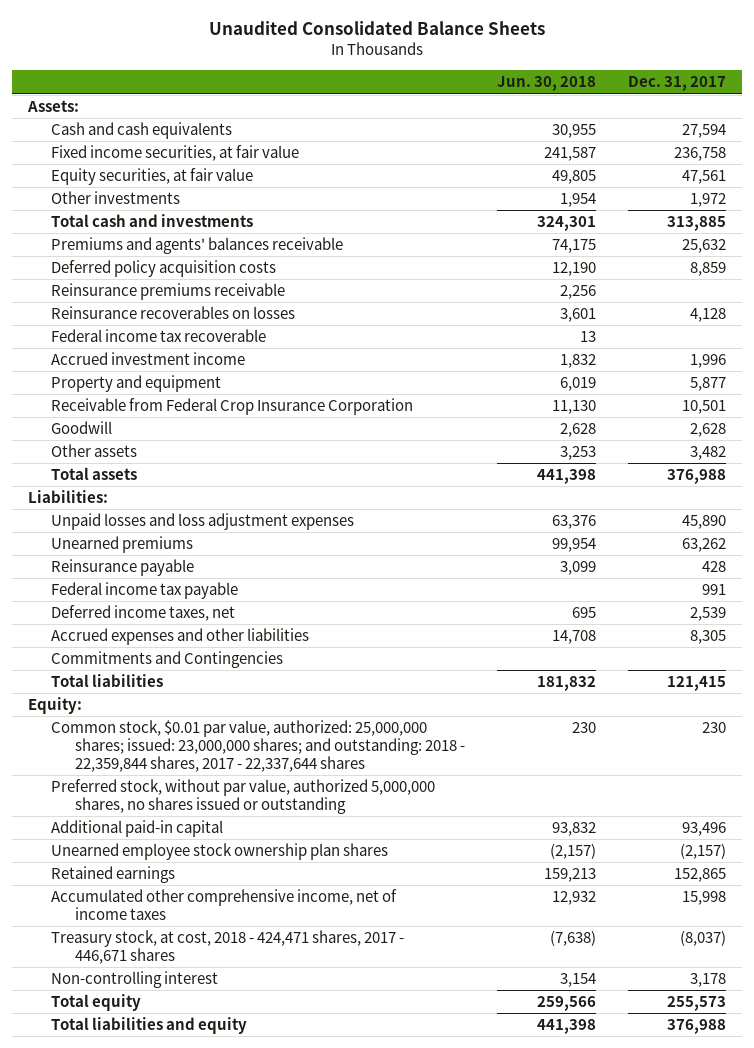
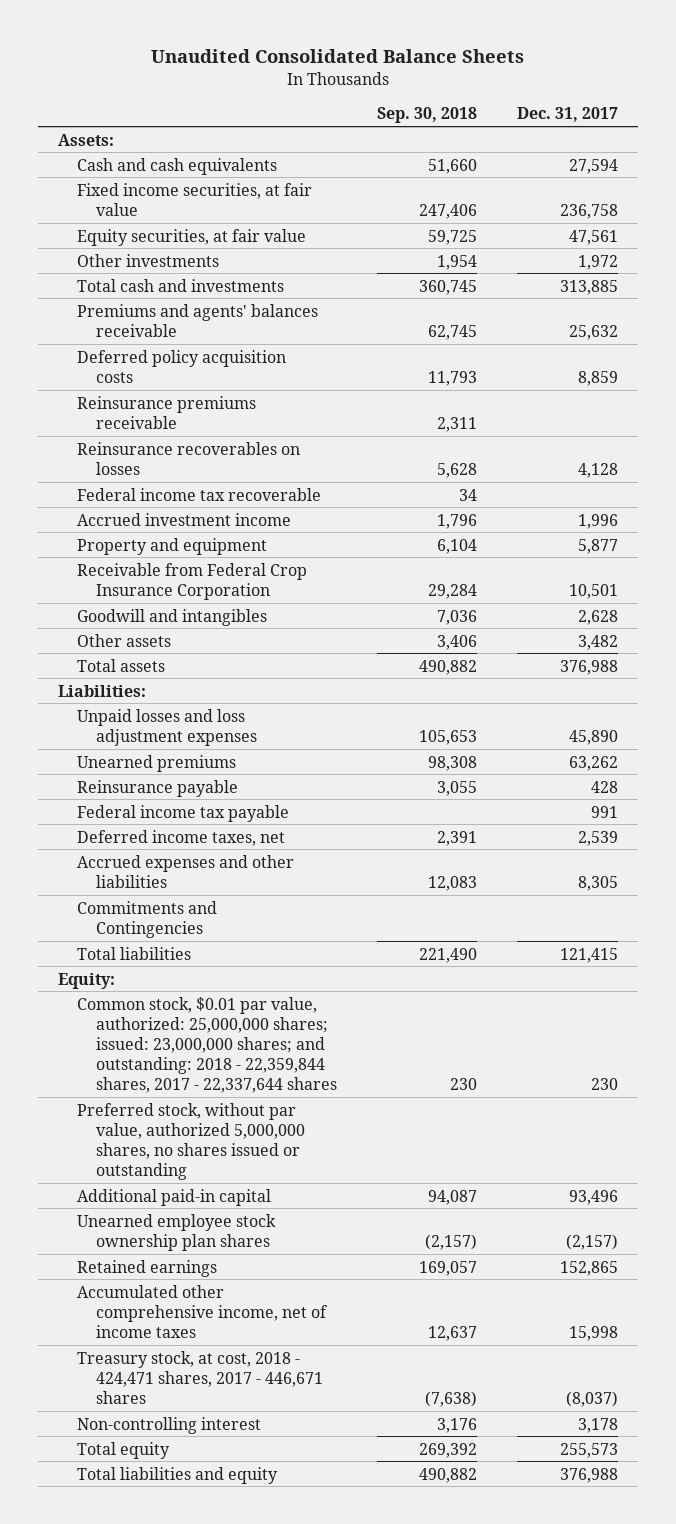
[496,76,596,92] Jun. 30, 2018 -> none
none -> [376,107,477,124] Sep. 30, 2018
[51,421,113,435] Goodwill -> [76,608,267,626] Goodwill and intangibles

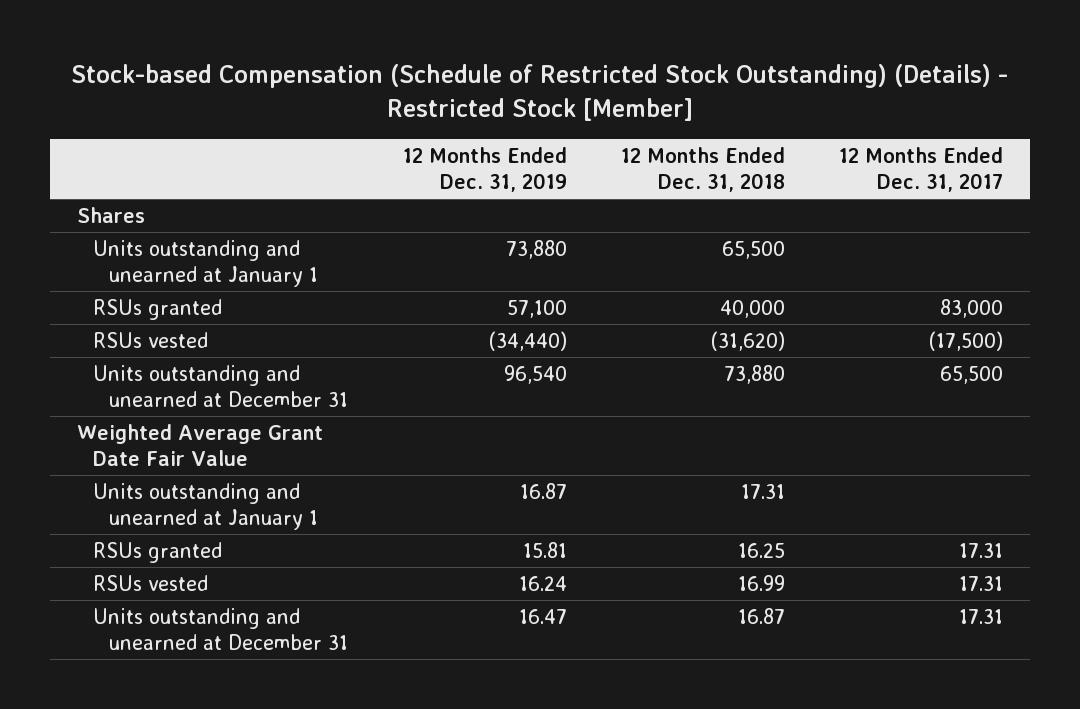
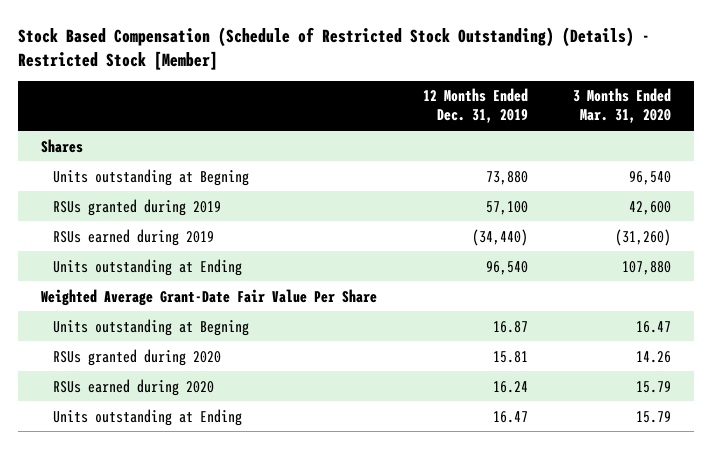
[71,64,1009,122] Stock-based Compensation (Schedule of Restricted Stock Outstanding) (Details) - Restricted Stock [Member] -> [18,26,651,70] Stock Based Compensation (Schedule of Restricted Stock Outstanding) (Details) - Restricted Stock [Member]
[620,146,785,192] 12 Months Ended Dec. 31, 2018 -> none
[839,146,1004,192] 12 Months Ended Dec. 31, 2017 -> none
none -> [573,88,672,124] 3 Months Ended Mar. 31, 2020
[93,240,319,287] Units outstanding and unearned at January 1 -> [53,168,250,186] Units outstanding at Begning
[93,299,223,321] RSUs granted -> [53,198,222,216] RSUs granted during 2019
[93,332,209,349] RSUs vested -> [53,228,215,246] RSUs earned during 2019
[93,365,349,407] Units outstanding and unearned at December 31 -> [53,258,243,276] Units outstanding at Ending
[76,424,323,466] Weighted Average Grant Date Fair Value -> [41,288,378,306] Weighted Average Grant-Date Fair Value Per Share
[93,483,319,530] Units outstanding and unearned at January 1 -> [53,318,250,336] Units outstanding at Begning
[93,542,223,564] RSUs granted -> [53,348,222,366] RSUs granted during 2020
[93,575,209,592] RSUs vested -> [53,378,215,396] RSUs earned during 2020
[93,608,349,650] Units outstanding and unearned at December 31 -> [53,408,243,426] Units outstanding at Ending

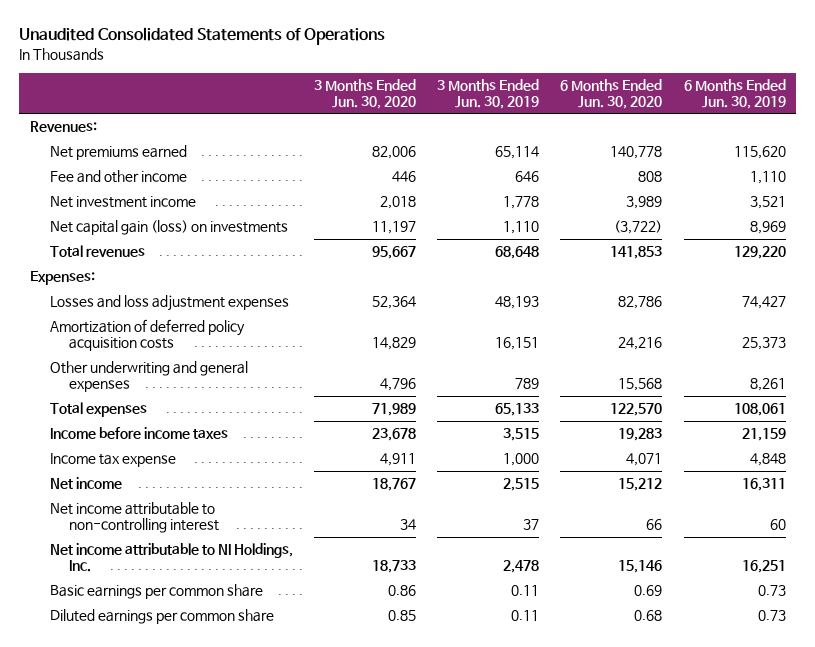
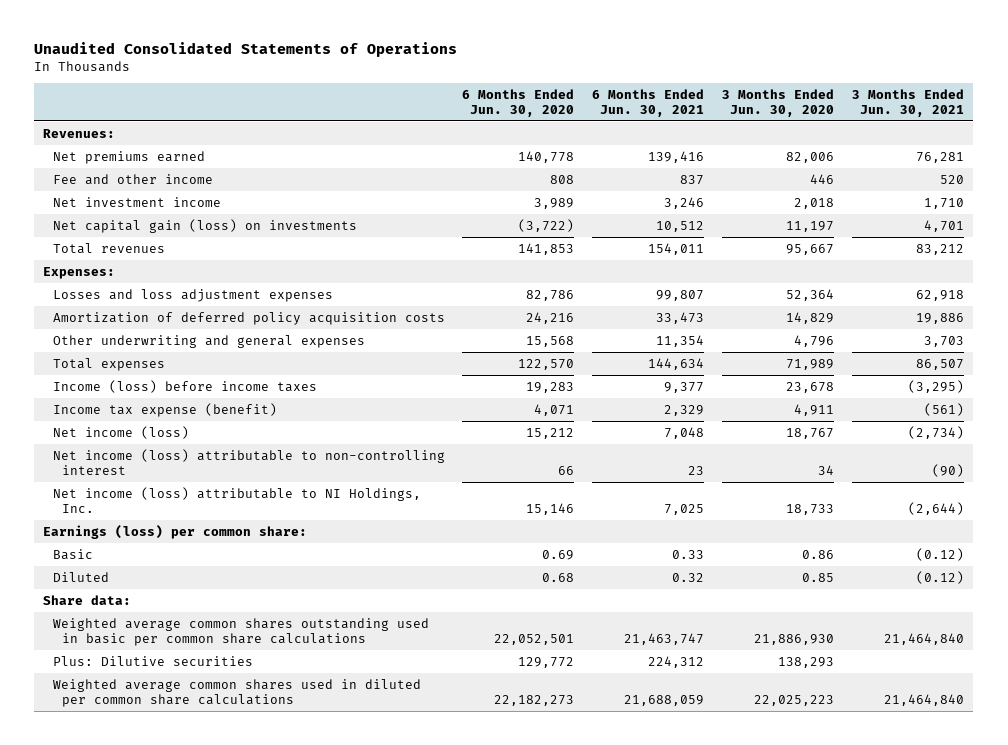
[437,78,540,109] 3 Months Ended Jun. 30, 2019 -> none
[683,78,786,109] 6 Months Ended Jun. 30, 2019 -> none
none -> [592,88,705,117] 6 Months Ended Jun. 30, 2021
none -> [852,88,965,117] 3 Months Ended Jun. 30, 2021
[49,427,228,440] Income before income taxes -> [52,379,317,393] Income (loss) before income taxes
[49,453,176,468] Income tax expense -> [52,402,277,417] Income tax expense (benefit)
[49,477,122,490] Net income -> [52,425,189,439] Net income (loss)
[49,502,220,534] Net income attributable to non-controlling interest -> [52,448,445,475] Net income (loss) attributable to non-controlling interest
[49,543,293,573] Net income attributable to NI Holdings, Inc. -> [52,486,421,513] Net income (loss) attributable to NI Holdings, Inc.
none -> [43,524,308,539] Earnings (loss) per common share:
[49,584,263,600] Basic earnings per common share -> [52,548,93,560] Basic
[49,609,274,625] Diluted earnings per common share -> [52,571,109,582] Diluted
none -> [43,594,132,605] Share data:
none -> [52,617,429,646] Weighted average common shares outstanding used in basic per common share calculations
none -> [52,655,253,666] Plus: Dilutive securities
none -> [52,678,421,707] Weighted average common shares used in diluted per common share calculations

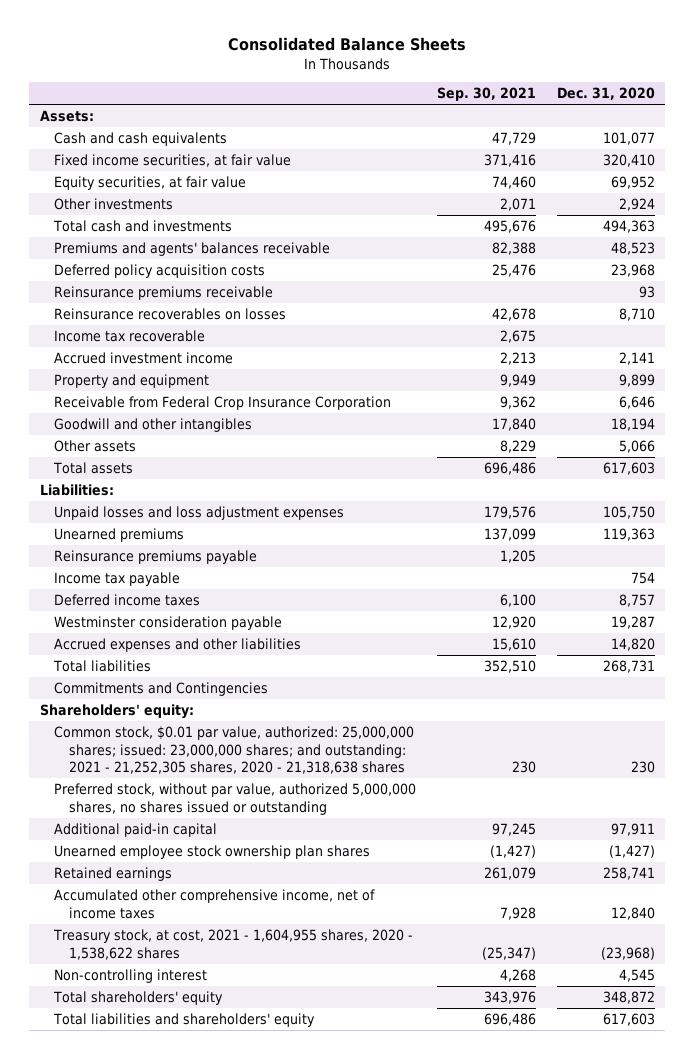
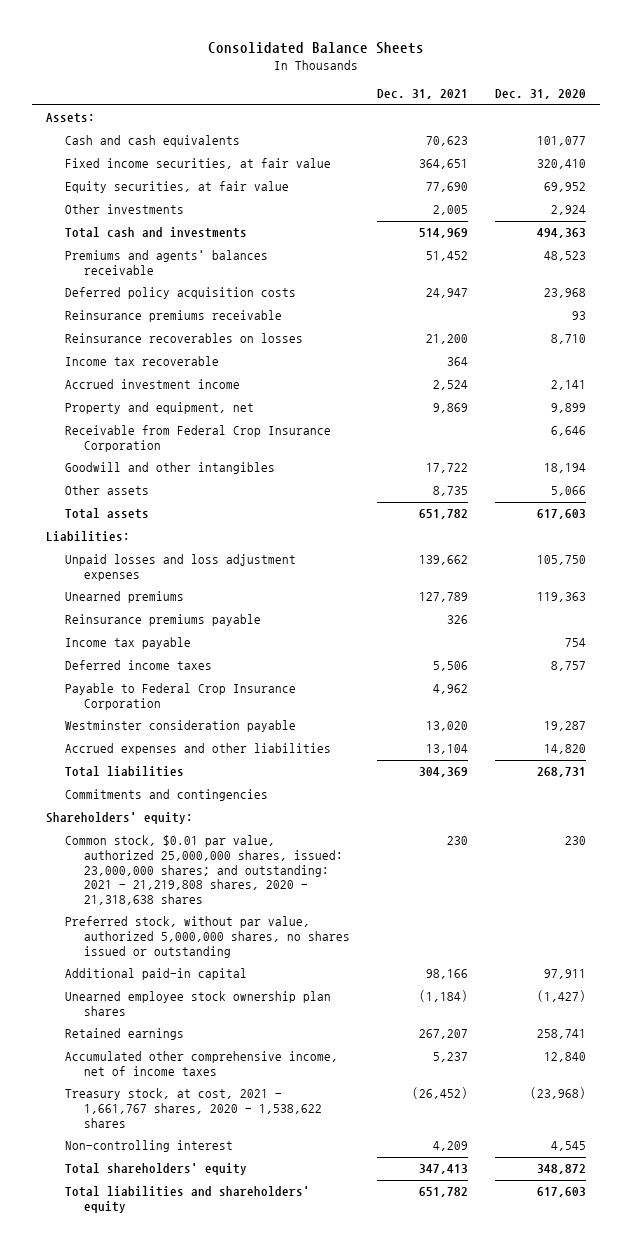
[437,87,537,102] Sep. 30, 2021 -> none
none -> [376,89,468,100] Dec. 31, 2021
[54,374,210,389] Property and equipment -> [64,402,254,415] Property and equipment, net
none -> [64,683,296,711] Payable to Federal Crop Insurance Corporation
[54,682,269,697] Commitments and Contingencies -> [64,789,268,802] Commitments and contingencies
[54,726,415,774] Common stock, $0.01 par value, authorized: 25,000,000 shares; issued: 23,000,000 shares; and outstanding: 2021 - 21,252,305 shares, 2020 - 21,318,638 shares -> [64,835,343,906] Common stock, $0.01 par value, authorized 25,000,000 shares, issued: 23,000,000 shares; and outstanding: 2021 - 21,219,808 shares, 2020 - 21,318,638 shares
[53,929,414,960] Treasury stock, at cost, 2021 - 1,604,955 shares, 2020 - 1,538,622 shares -> [64,1088,322,1128] Treasury stock, at cost, 2021 - 1,661,767 shares, 2020 - 1,538,622 shares

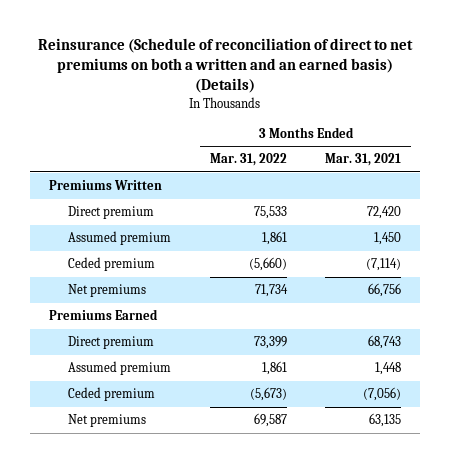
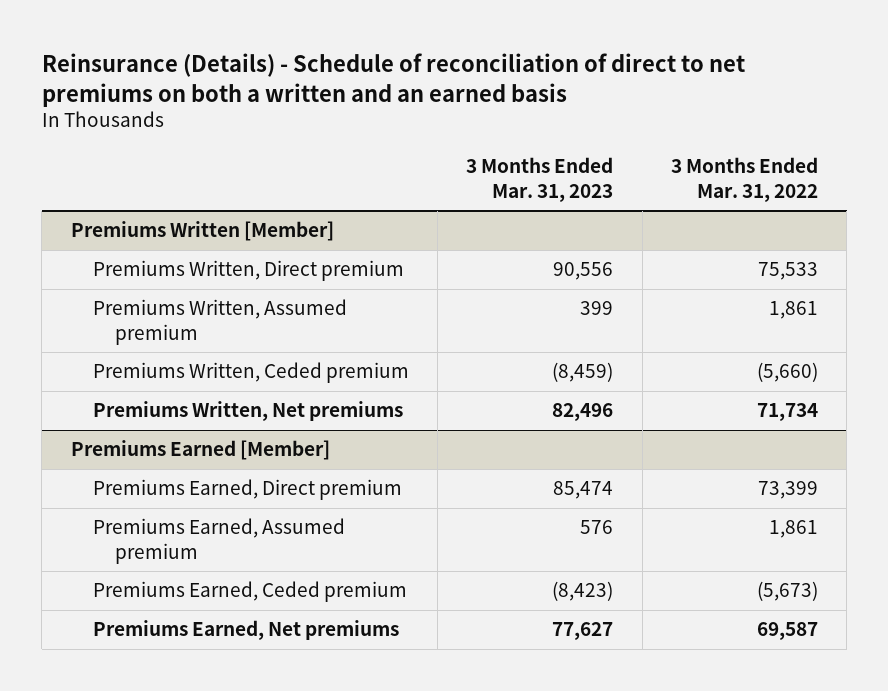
[38,38,414,94] Reinsurance (Schedule of reconciliation of direct to net premiums on both a written and an earned basis) (Details) -> [41,52,745,107] Reinsurance (Details) - Schedule of reconciliation of direct to net premiums on both a written and an earned basis
[325,153,402,167] Mar. 31, 2021 -> none
none -> [466,157,614,202] 3 Months Ended Mar. 31, 2023
[49,180,163,191] Premiums Written -> none
[49,309,159,321] Premiums Earned -> none
none -> [70,221,334,242] Premiums Written [Member]
[68,206,155,220] Direct premium -> [92,260,404,282] Premiums Written, Direct premium
[68,231,172,246] Assumed premium -> [92,299,347,346] Premiums Written, Assumed premium
[68,257,156,272] Ceded premium -> [92,362,409,384] Premiums Written, Ceded premium
[68,284,147,298] Net premiums -> [92,401,403,422] Premiums Written, Net premiums
none -> [70,440,330,461] Premiums Earned [Member]
[68,336,155,350] Direct premium -> [92,479,402,501] Premiums Earned, Direct premium
[68,361,172,376] Assumed premium -> [92,518,345,565] Premiums Earned, Assumed premium
[68,387,156,402] Ceded premium -> [92,581,407,603] Premiums Earned, Ceded premium
[68,414,147,428] Net premiums -> [92,620,399,641] Premiums Earned, Net premiums

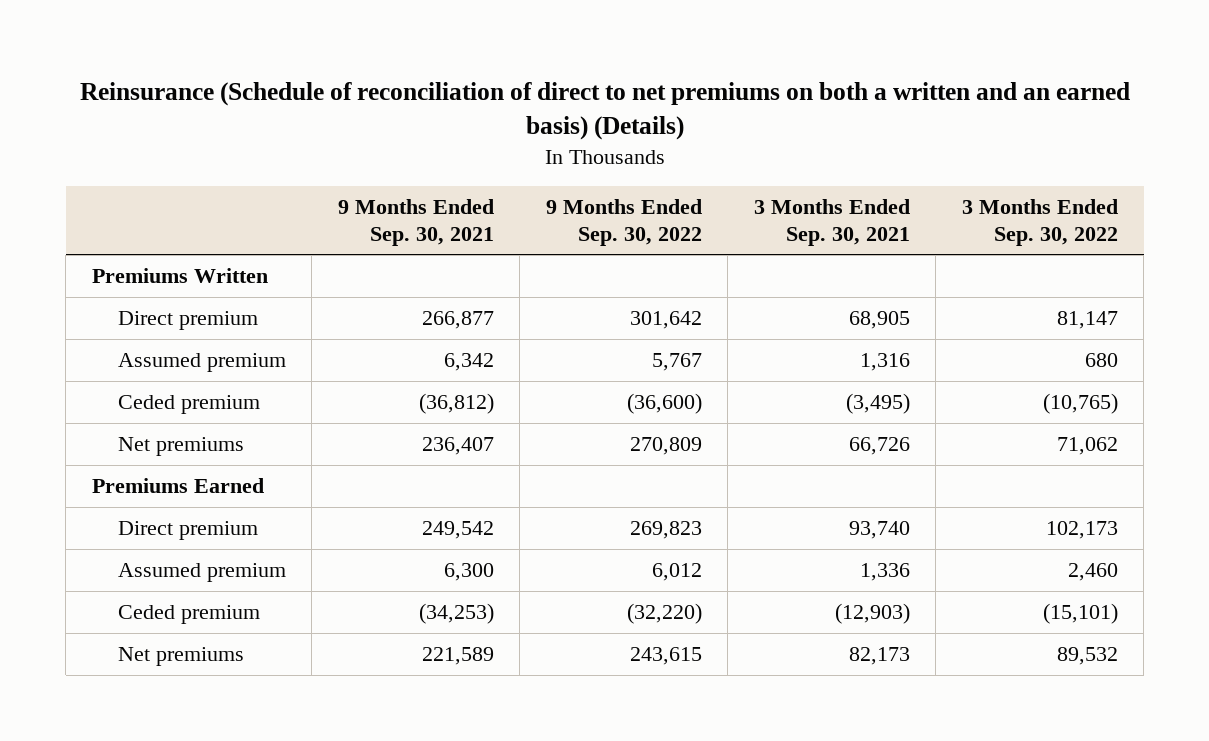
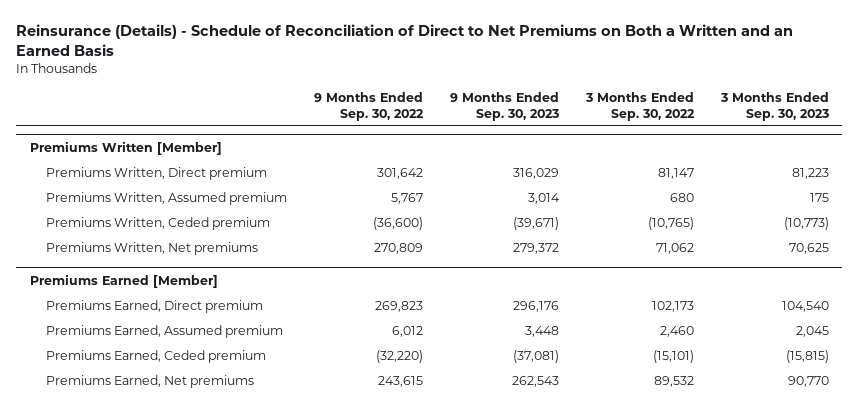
[79,82,1130,141] Reinsurance (Schedule of reconciliation of direct to net premiums on both a written and an earned basis) (Details) -> [16,24,794,56] Reinsurance (Details) - Schedule of Reconciliation of Direct to Net Premiums on Both a Written and an Earned Basis
[337,199,494,246] 9 Months Ended Sep. 30, 2021 -> none
[753,199,910,246] 3 Months Ended Sep. 30, 2021 -> none
none -> [449,92,559,121] 9 Months Ended Sep. 30, 2023
none -> [719,92,829,121] 3 Months Ended Sep. 30, 2023
[91,268,268,284] Premiums Written -> none
[91,478,264,494] Premiums Earned -> none
none -> [29,140,222,155] Premiums Written [Member]
[117,311,258,331] Direct premium -> [46,166,268,180] Premiums Written, Direct premium
[117,353,286,373] Assumed premium -> [46,191,288,205] Premiums Written, Assumed premium
[117,395,260,415] Ceded premium -> [46,216,271,230] Premiums Written, Ceded premium
[117,437,244,457] Net premiums -> [46,241,259,255] Premiums Written, Net premiums
none -> [29,273,218,288] Premiums Earned [Member]
[117,521,258,541] Direct premium -> [46,299,264,313] Premiums Earned, Direct premium
[117,563,286,583] Assumed premium -> [46,324,284,338] Premiums Earned, Assumed premium
[117,605,260,625] Ceded premium -> [46,349,267,363] Premiums Earned, Ceded premium
[117,647,244,667] Net premiums -> [46,374,255,388] Premiums Earned, Net premiums

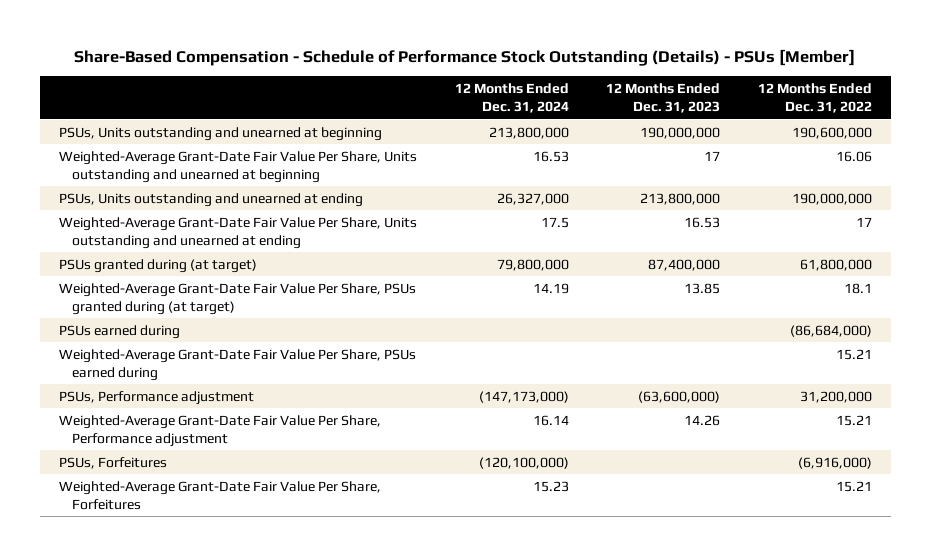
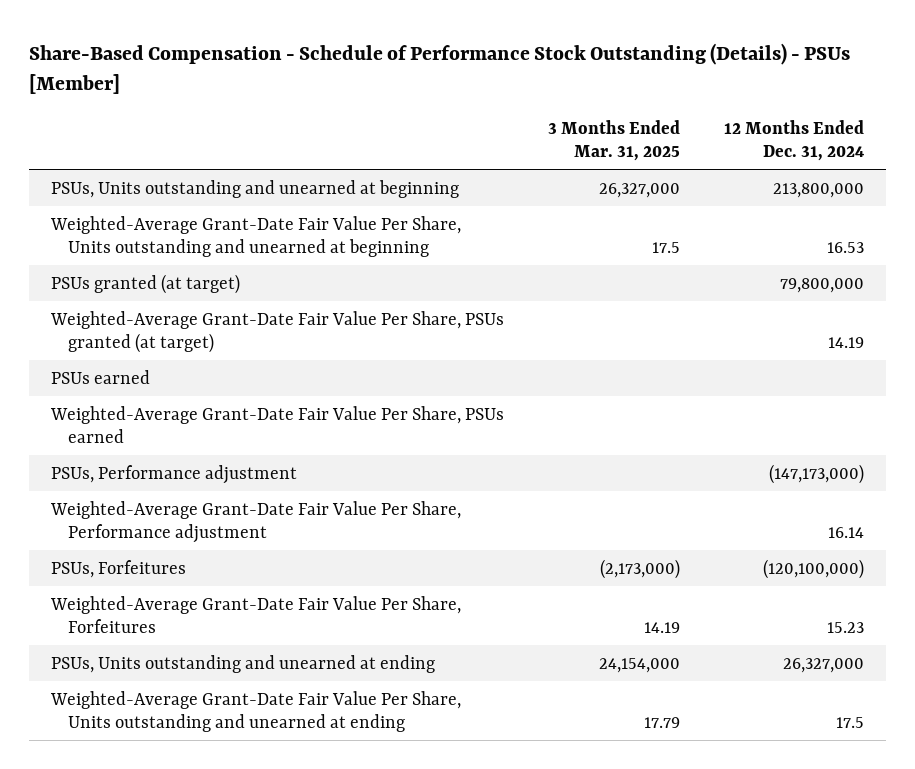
[606,82,721,114] 12 Months Ended Dec. 31, 2023 -> none
[757,82,872,114] 12 Months Ended Dec. 31, 2022 -> none
none -> [548,119,681,161] 3 Months Ended Mar. 31, 2025
[58,258,257,273] PSUs granted during (at target) -> [51,273,241,294] PSUs granted (at target)
[58,282,416,316] Weighted-Average Grant-Date Fair Value Per Share, PSUs granted during (at target) -> [50,310,505,353] Weighted-Average Grant-Date Fair Value Per Share, PSUs granted (at target)
[58,324,180,339] PSUs earned during -> [51,369,151,384] PSUs earned
[58,348,416,382] Weighted-Average Grant-Date Fair Value Per Share, PSUs earned during -> [50,405,505,443] Weighted-Average Grant-Date Fair Value Per Share, PSUs earned
[58,192,363,207] PSUs, Units outstanding and unearned at ending -> [51,654,436,673] PSUs, Units outstanding and unearned at ending
[58,216,417,250] Weighted-Average Grant-Date Fair Value Per Share, Units outstanding and unearned at ending -> [50,690,462,732] Weighted-Average Grant-Date Fair Value Per Share, Units outstanding and unearned at ending

